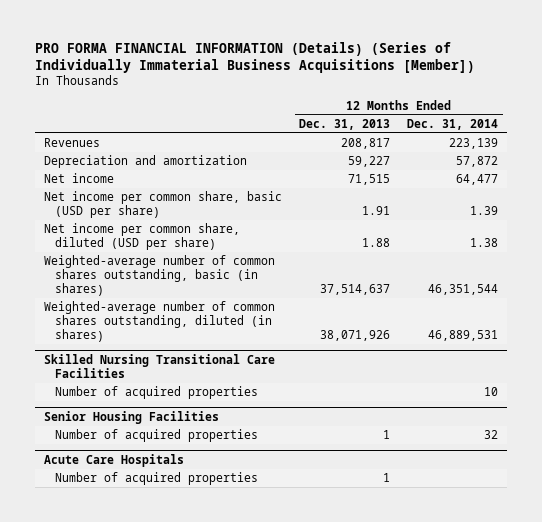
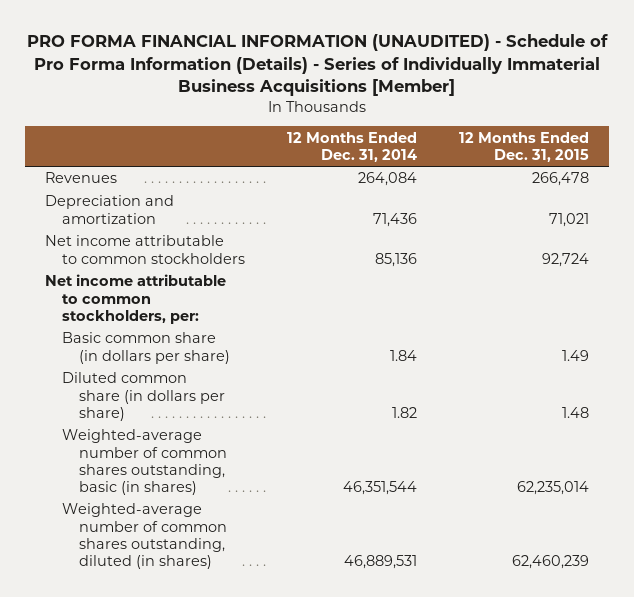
[35,41,476,74] PRO FORMA FINANCIAL INFORMATION (Details) (Series of Individually Immaterial Business Acquisitions [Member]) -> [27,34,609,97] PRO FORMA FINANCIAL INFORMATION (UNAUDITED) - Schedule of Pro Forma Information (Details) - Series of Individually Immaterial Business Acquisitions [Member]
[298,118,390,130] Dec. 31, 2013 -> none
none -> [458,131,589,162] 12 Months Ended Dec. 31, 2015
[449,138,499,150] 223,139 -> [357,172,417,187] 264,084
[456,156,499,168] 57,872 -> [372,212,417,227] 71,436
[43,173,114,184] Net income -> [45,235,246,264] Net income attributable to common stockholders
[456,174,499,186] 64,477 -> [374,252,417,267] 85,136
none -> [45,274,227,324] Net income attributable to common stockholders, per:
[43,191,282,219] Net income per common share, basic (USD per share) -> [62,332,230,364] Basic common share (in dollars per share)
[470,206,499,216] 1.39 -> [389,349,417,361] 1.84
[43,223,240,251] Net income per common share, diluted (USD per share) -> [62,372,225,421] Diluted common share (in dollars per share)
[470,238,499,248] 1.38 -> [391,406,417,418] 1.82
[43,354,275,379] Skilled Nursing Transitional Care Facilities -> none
[55,386,259,400] Number of acquired properties -> none
[43,411,219,425] Senior Housing Facilities -> none
[55,429,259,443] Number of acquired properties -> none
[43,454,184,468] Acute Care Hospitals -> none
[55,472,259,486] Number of acquired properties -> none

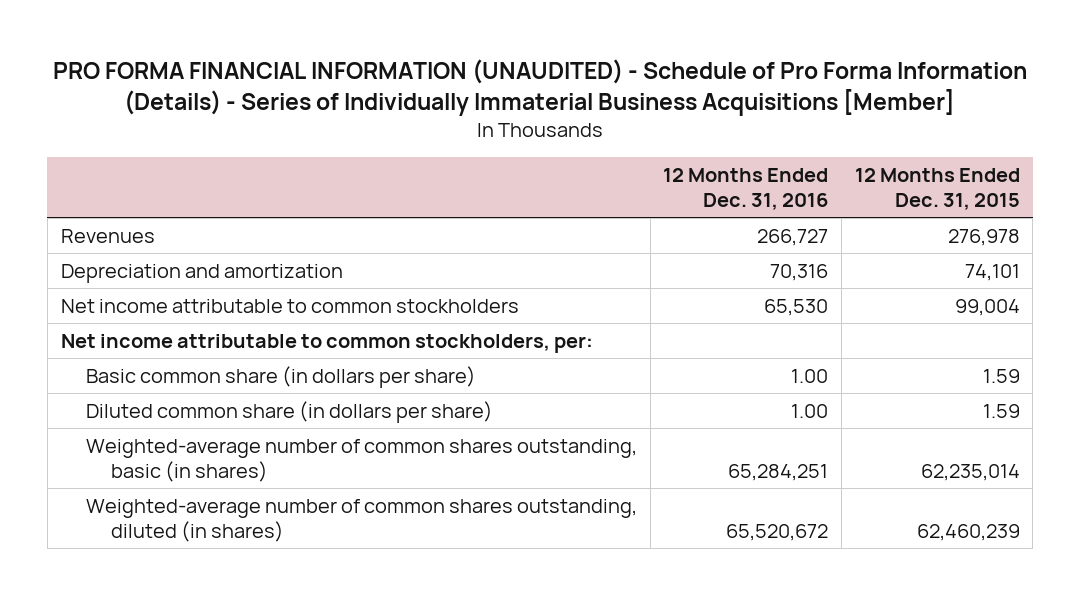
[286,131,417,162] 12 Months Ended Dec. 31, 2014 -> none
none -> [663,168,829,211] 12 Months Ended Dec. 31, 2016
[531,172,589,187] 266,478 -> [947,228,1020,246] 276,978
[548,212,589,227] 71,021 -> [964,263,1020,281] 74,101
[541,252,589,267] 92,724 -> [954,298,1020,316] 99,004
[561,349,589,361] 1.49 -> [982,368,1020,383] 1.59
[561,406,589,418] 1.48 -> [982,403,1020,418] 1.59

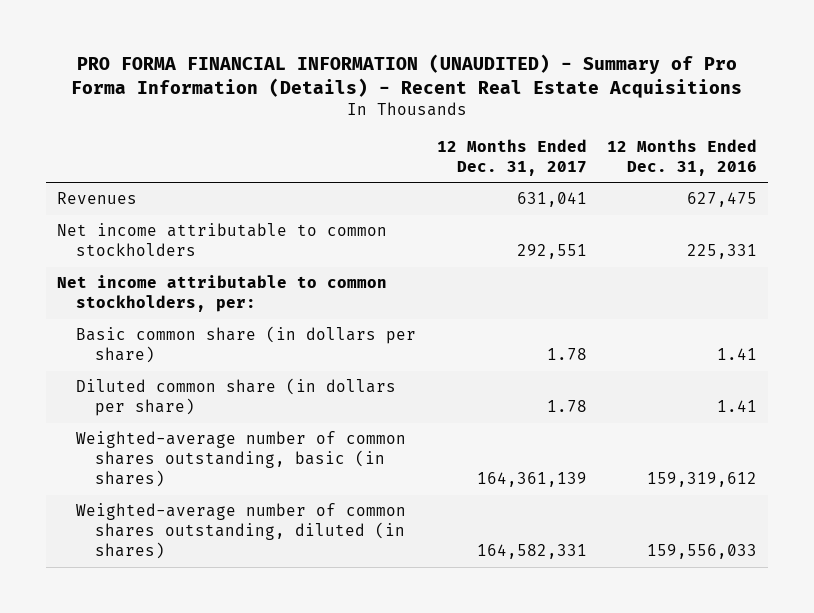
[53,58,1028,117] PRO FORMA FINANCIAL INFORMATION (UNAUDITED) - Schedule of Pro Forma Information (Details) - Series of Individually Immaterial Business Acquisitions [Member] -> [70,54,742,99] PRO FORMA FINANCIAL INFORMATION (UNAUDITED) - Summary of Pro Forma Information (Details) - Recent Real Estate Acquisitions
[854,168,1020,211] 12 Months Ended Dec. 31, 2015 -> none
none -> [436,138,587,176] 12 Months Ended Dec. 31, 2017
[60,263,343,283] Depreciation and amortization -> none
[757,228,829,246] 266,727 -> [687,192,758,208] 627,475
[764,298,829,316] 65,530 -> [687,244,758,260] 225,331
[791,368,829,383] 1.00 -> [717,348,758,361] 1.41
[791,403,829,418] 1.00 -> [717,400,758,413] 1.41
[728,464,829,482] 65,284,251 -> [647,472,758,488] 159,319,612
[726,524,829,542] 65,520,672 -> [647,544,758,560] 159,556,033

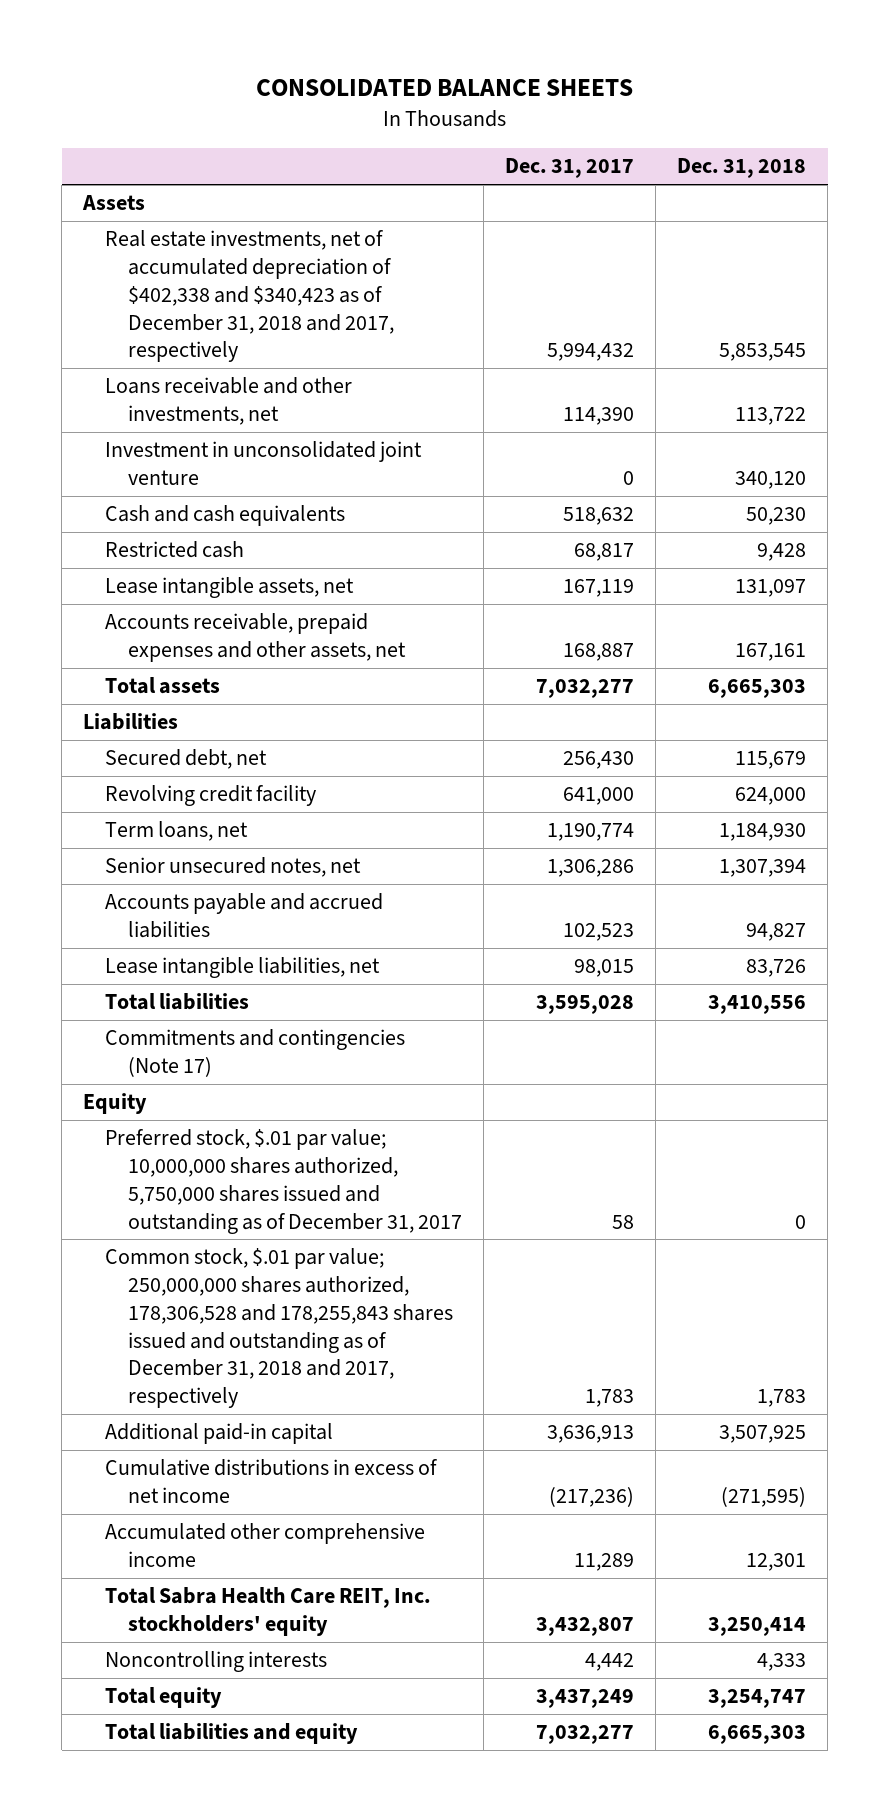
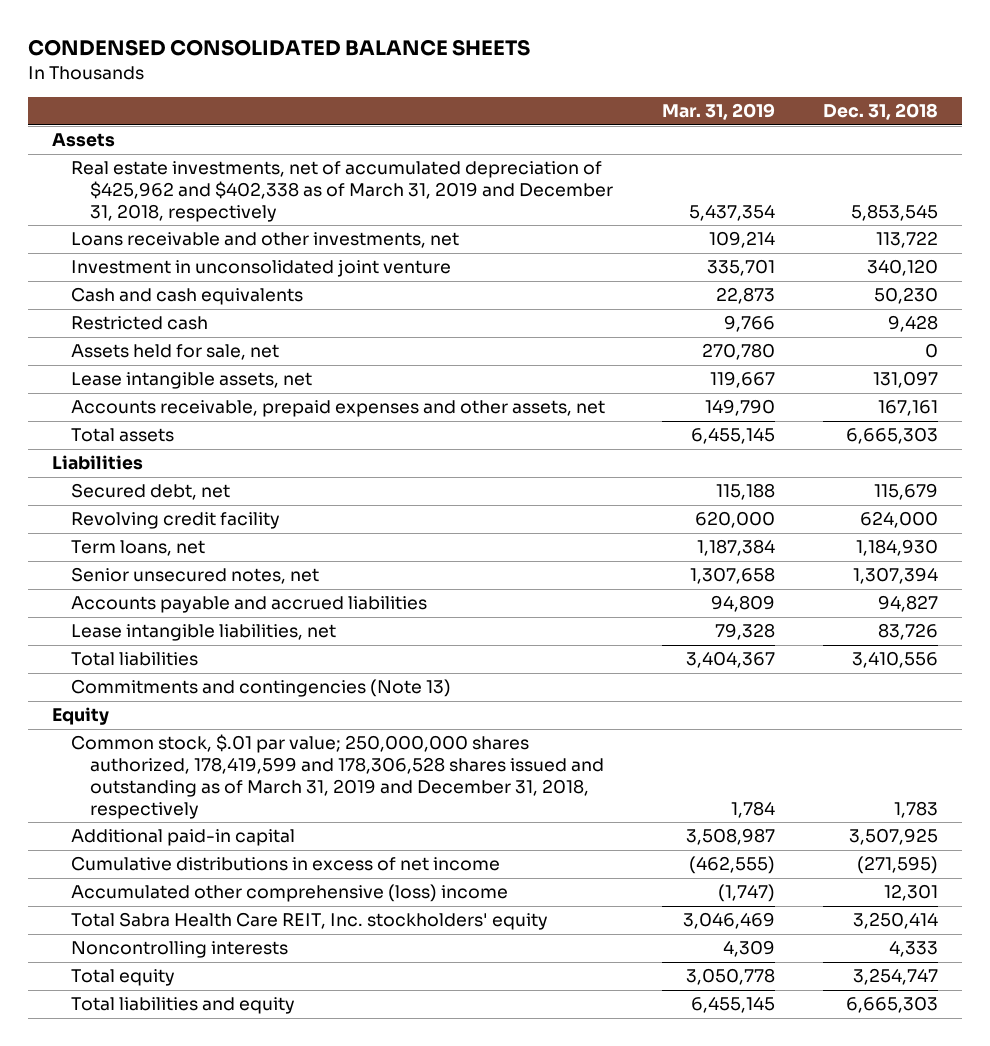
[255,78,633,96] CONSOLIDATED BALANCE SHEETS -> [27,39,530,57] CONDENSED CONSOLIDATED BALANCE SHEETS
[504,158,634,179] Dec. 31, 2017 -> none
none -> [661,103,775,121] Mar. 31, 2019
[105,230,394,363] Real estate investments, net of accumulated depreciation of $402,338 and $340,423 as of December 31, 2018 and 2017, respectively -> [71,161,614,222] Real estate investments, net of accumulated depreciation of $425,962 and $402,338 as of March 31, 2019 and December 31, 2018, respectively
none -> [71,344,280,361] Assets held for sale, net
[105,1029,406,1078] Commitments and contingencies (Note 17) -> [71,679,452,698] Commitments and contingencies (Note 13)
[105,1129,462,1234] Preferred stock, $.01 par value; 10,000,000 shares authorized, 5,750,000 shares issued and outstanding as of December 31, 2017 -> none
[105,1248,453,1409] Common stock, $.01 par value; 250,000,000 shares authorized, 178,306,528 and 178,255,843 shares issued and outstanding as of December 31, 2018 and 2017, respectively -> [71,734,605,819] Common stock, $.01 par value; 250,000,000 shares authorized, 178,419,599 and 178,306,528 shares issued and outstanding as of March 31, 2019 and December 31, 2018, respectively
[105,1523,426,1568] Accumulated other comprehensive income -> [71,884,509,903] Accumulated other comprehensive (loss) income

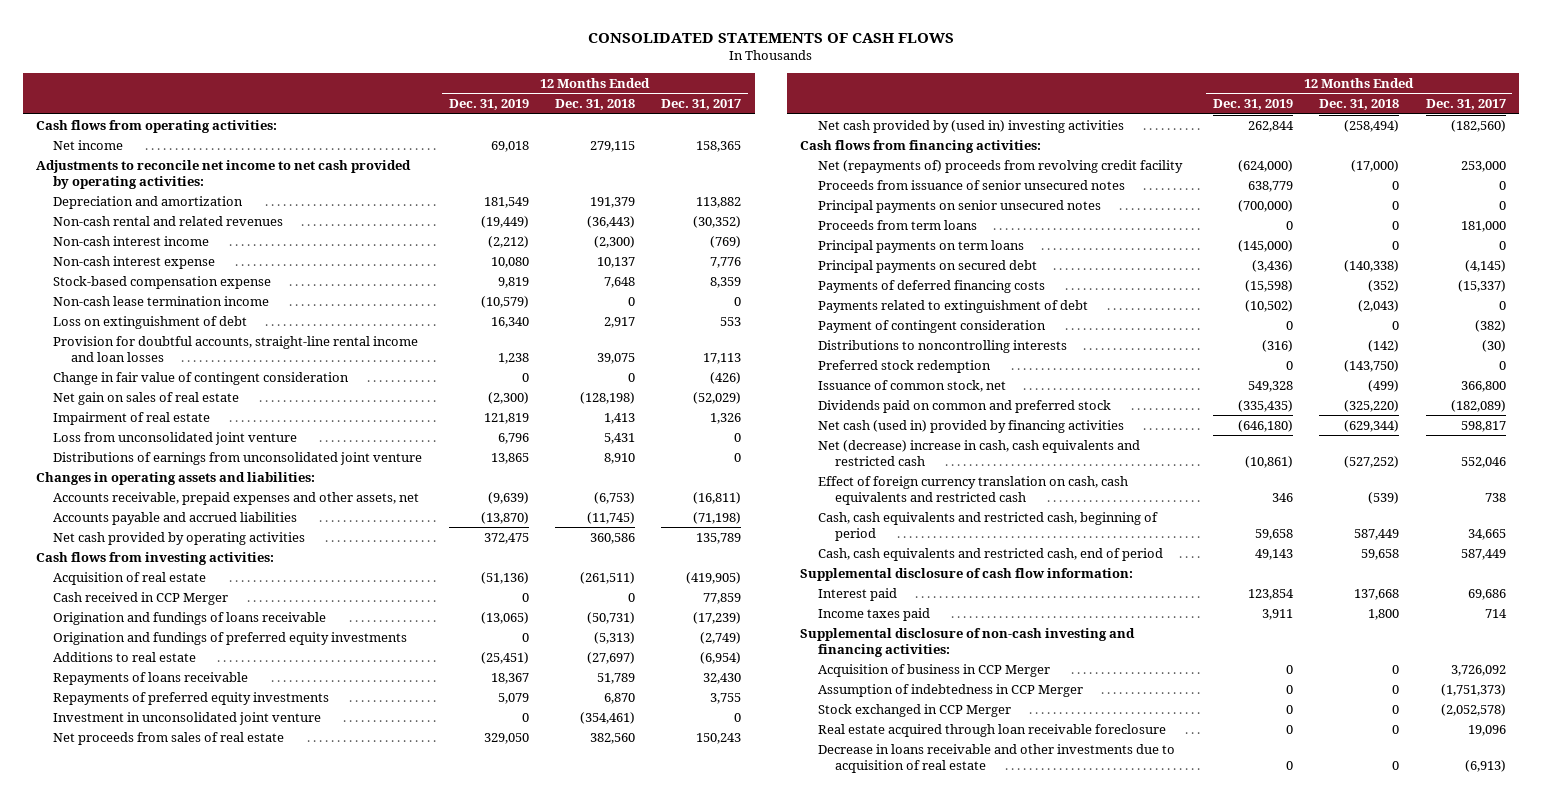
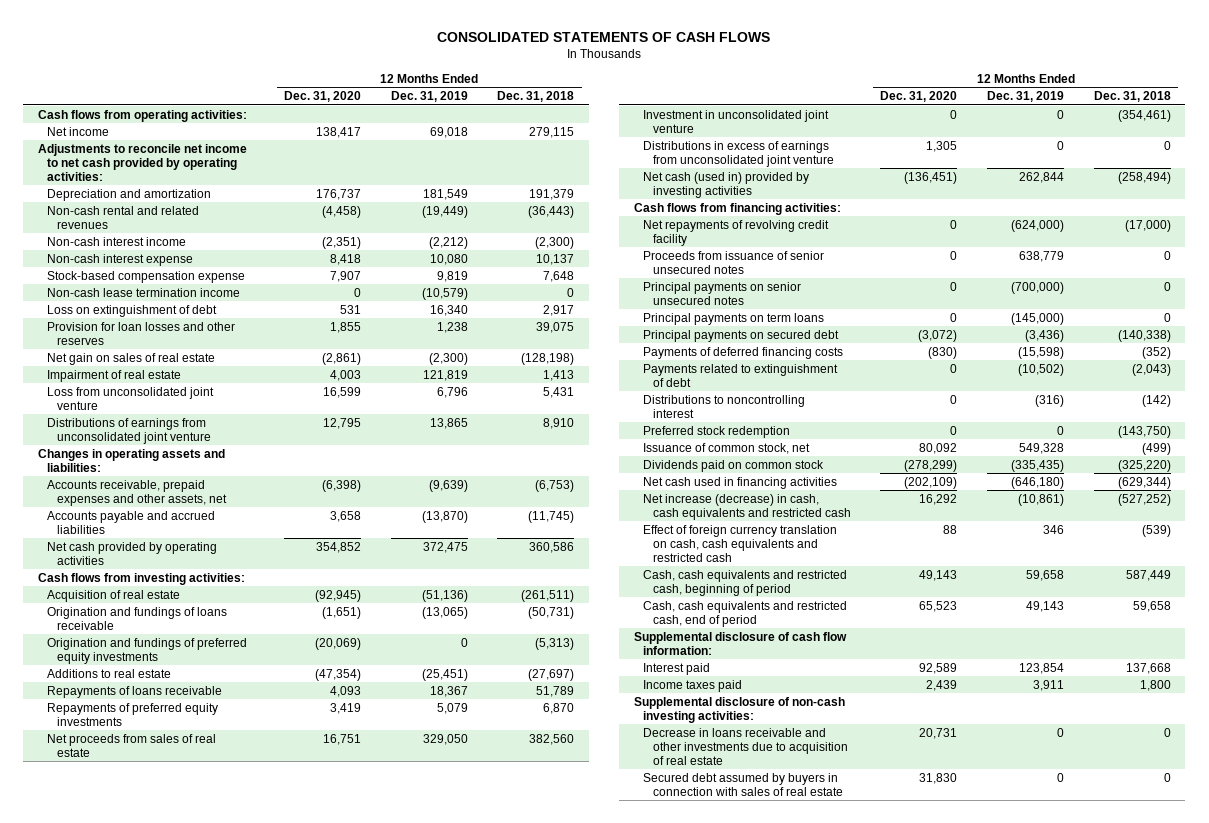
[661,99,742,111] Dec. 31, 2017 -> none
none -> [284,91,362,103] Dec. 31, 2020
[53,371,350,385] Change in fair value of contingent consideration -> none
[53,335,419,362] Provision for doubtful accounts, straight-line rental income and loan losses -> [47,321,236,345] Provision for loan losses and other reserves
[53,591,229,605] Cash received in CCP Merger -> none
[53,711,322,725] Investment in unconsolidated joint venture -> [643,109,830,133] Investment in unconsolidated joint venture
none -> [643,140,834,167] Distributions in excess of earnings from unconsolidated joint venture
[817,119,1124,133] Net cash provided by (used in) investing activities -> [643,171,810,198] Net cash (used in) provided by investing activities
[817,159,1183,173] Net (repayments of) proceeds from revolving credit facility -> [643,219,830,246] Net repayments of revolving credit facility
[817,219,977,230] Proceeds from term loans -> none
[817,319,1046,333] Payment of contingent consideration -> none
[817,339,1067,353] Distributions to noncontrolling interests -> [643,394,806,418] Distributions to noncontrolling interest
[817,399,1111,413] Dividends paid on common and preferred stock -> [643,459,825,472] Dividends paid on common stock
[817,419,1124,433] Net cash (used in) provided by financing activities -> [643,476,838,489] Net cash used in financing activities
[817,439,1140,466] Net (decrease) increase in cash, cash equivalents and restricted cash -> [643,493,851,520] Net increase (decrease) in cash, cash equivalents and restricted cash
[817,663,1050,677] Acquisition of business in CCP Merger -> none
[817,683,1083,697] Assumption of indebtedness in CCP Merger -> none
[817,703,1011,717] Stock exchanged in CCP Merger -> none
[817,723,1166,737] Real estate acquired through loan receivable foreclosure -> none
[800,627,1136,657] Supplemental disclosure of non-cash investing and financing activities: -> [634,696,846,723] Supplemental disclosure of non-cash investing activities:
none -> [643,772,843,796] Secured debt assumed by buyers in connection with sales of real estate

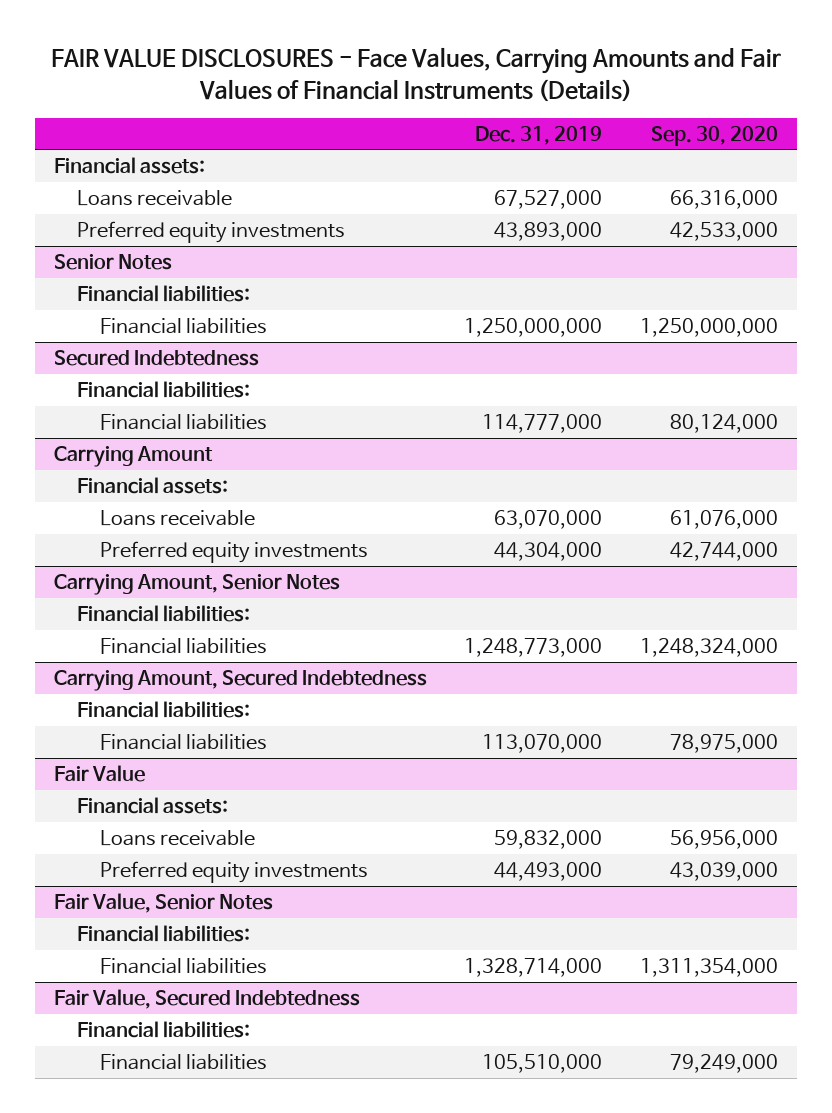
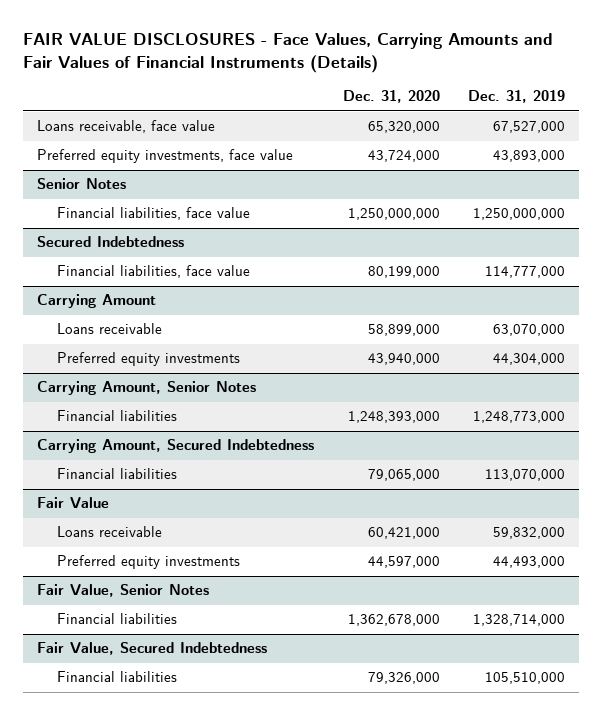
[650,125,778,146] Sep. 30, 2020 -> none
none -> [342,90,440,104] Dec. 31, 2020
[53,156,205,174] Financial assets: -> none
[76,189,232,206] Loans receivable -> [37,120,216,134] Loans receivable, face value
[76,220,345,243] Preferred equity investments -> [37,149,294,164] Preferred equity investments, face value
[76,284,250,302] Financial liabilities: -> none
[99,317,267,334] Financial liabilities -> [57,207,251,221] Financial liabilities, face value
[76,380,250,398] Financial liabilities: -> none
[99,413,267,430] Financial liabilities -> [57,265,251,279] Financial liabilities, face value
[76,476,228,494] Financial assets: -> none
[76,604,250,622] Financial liabilities: -> none
[76,700,250,718] Financial liabilities: -> none
[76,796,228,814] Financial assets: -> none
[76,924,250,942] Financial liabilities: -> none
[76,1020,250,1038] Financial liabilities: -> none

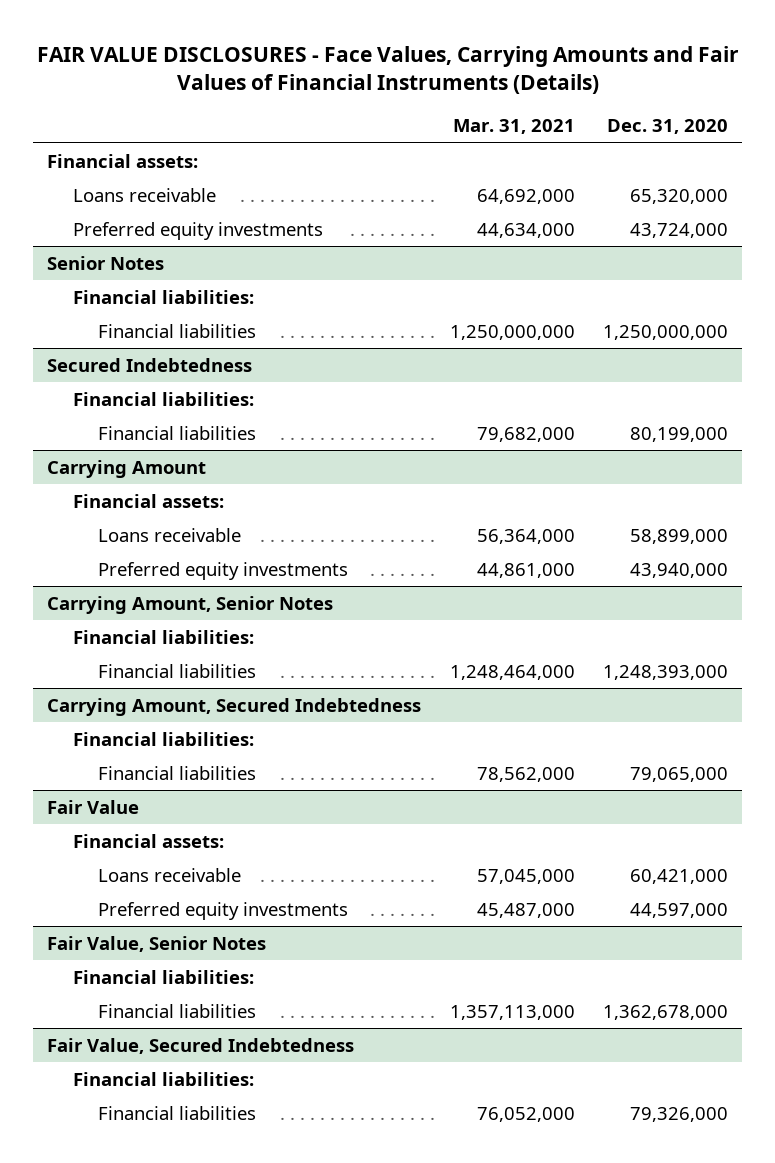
[468,90,566,104] Dec. 31, 2019 -> none
none -> [452,119,575,135] Mar. 31, 2021
none -> [47,153,199,168] Financial assets:
[37,120,216,134] Loans receivable, face value -> [72,187,216,202] Loans receivable
[37,149,294,164] Preferred equity investments, face value -> [72,221,323,240] Preferred equity investments
none -> [72,289,254,304] Financial liabilities:
[57,207,251,221] Financial liabilities, face value -> [98,323,257,338] Financial liabilities
none -> [72,391,254,406] Financial liabilities:
[57,265,251,279] Financial liabilities, face value -> [98,425,257,440] Financial liabilities
none -> [72,493,224,508] Financial assets:
none -> [72,629,254,644] Financial liabilities:
none -> [72,731,254,746] Financial liabilities:
none -> [72,833,224,848] Financial assets:
none -> [72,969,254,984] Financial liabilities:
none -> [72,1071,254,1086] Financial liabilities:

